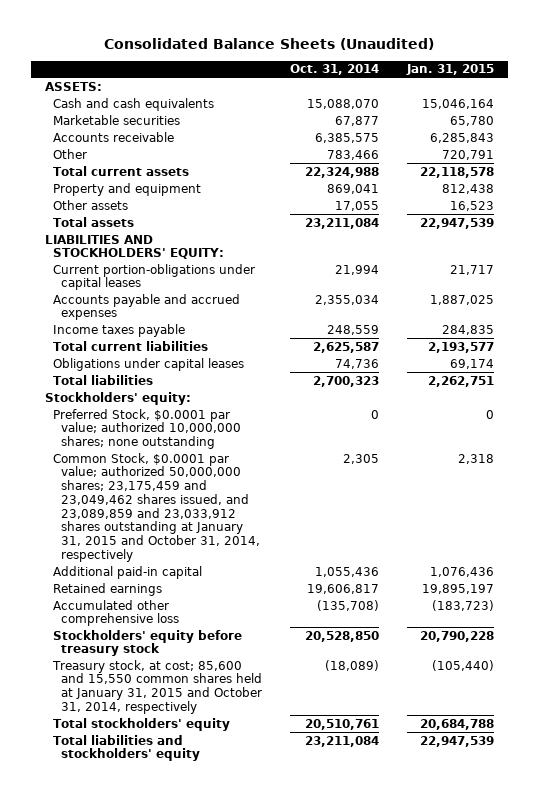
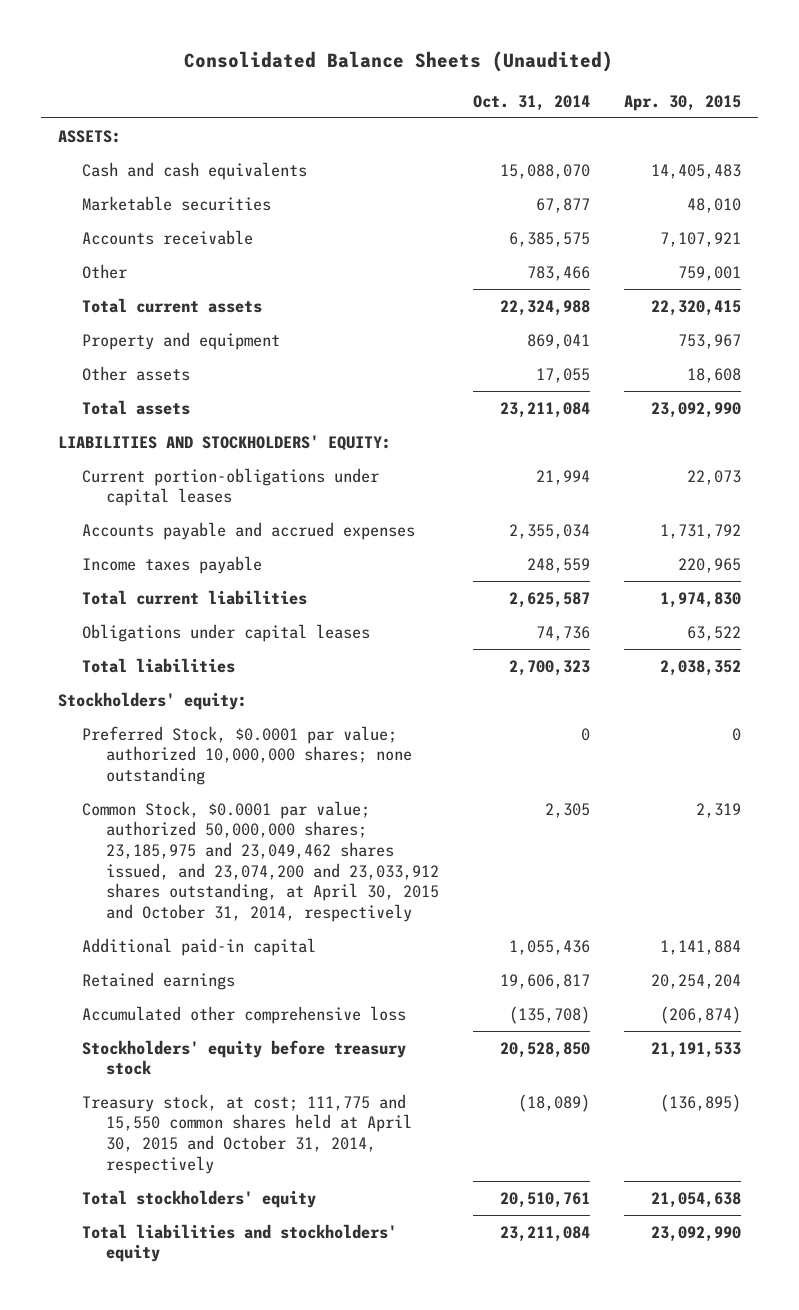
[405,64,494,76] Jan. 31, 2015 -> none
none -> [623,94,741,111] Apr. 30, 2015
[52,452,261,562] Common Stock, $0.0001 par value; authorized 50,000,000 shares; 23,175,459 and 23,049,462 shares issued, and 23,089,859 and 23,033,912 shares outstanding at January 31, 2015 and October 31, 2014, respectively -> [82,800,440,923] Common Stock, $0.0001 par value; authorized 50,000,000 shares; 23,185,975 and 23,049,462 shares issued, and 23,074,200 and 23,033,912 shares outstanding, at April 30, 2015 and October 31, 2014, respectively
[51,659,263,714] Treasury stock, at cost; 85,600 and 15,550 common shares held at January 31, 2015 and October 31, 2014, respectively -> [82,1093,413,1174] Treasury stock, at cost; 111,775 and 15,550 common shares held at April 30, 2015 and October 31, 2014, respectively

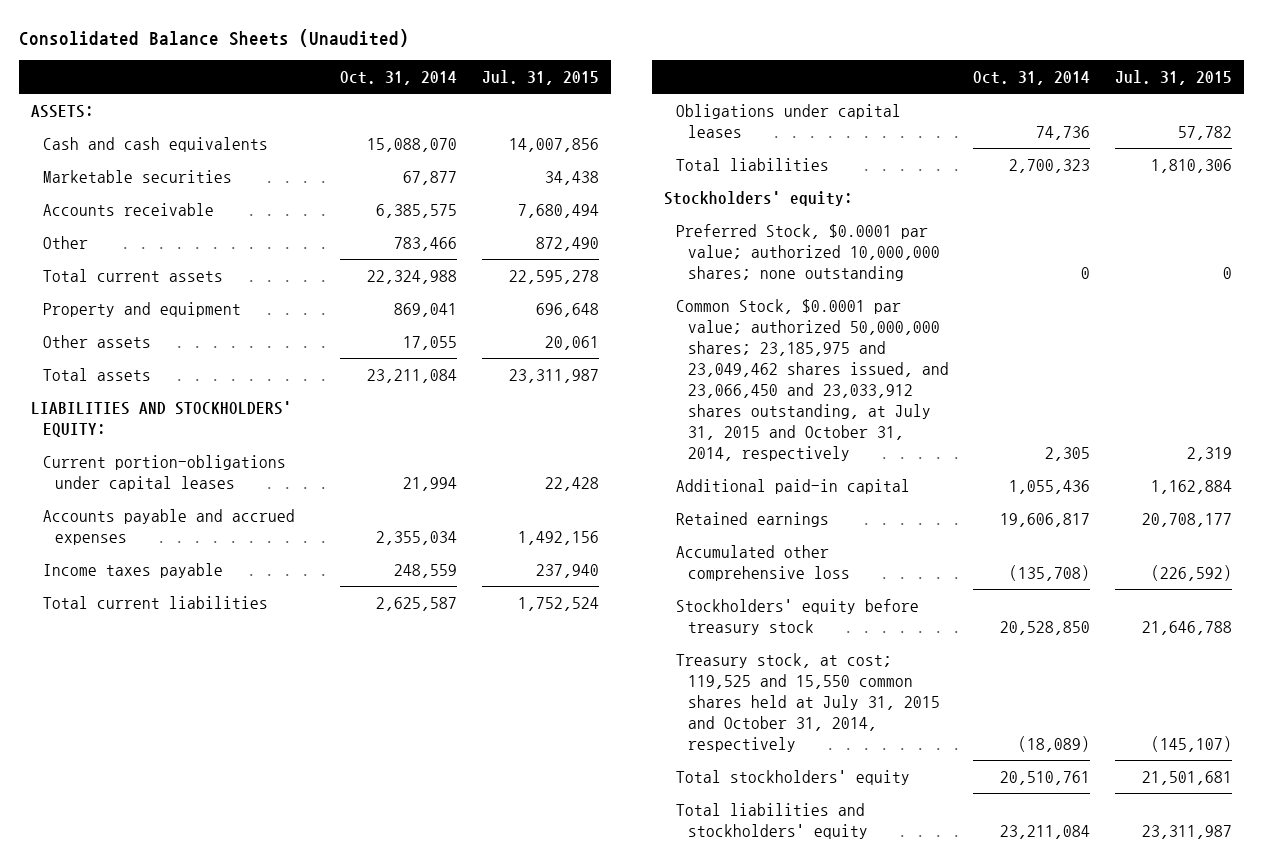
[623,94,741,111] Apr. 30, 2015 -> none
none -> [481,69,599,85] Jul. 31, 2015
[82,800,440,923] Common Stock, $0.0001 par value; authorized 50,000,000 shares; 23,185,975 and 23,049,462 shares issued, and 23,074,200 and 23,033,912 shares outstanding, at April 30, 2015 and October 31, 2014, respectively -> [675,298,949,461] Common Stock, $0.0001 par value; authorized 50,000,000 shares; 23,185,975 and 23,049,462 shares issued, and 23,066,450 and 23,033,912 shares outstanding, at July 31, 2015 and October 31, 2014, respectively
[82,1093,413,1174] Treasury stock, at cost; 111,775 and 15,550 common shares held at April 30, 2015 and October 31, 2014, respectively -> [675,652,940,752] Treasury stock, at cost; 119,525 and 15,550 common shares held at July 31, 2015 and October 31, 2014, respectively

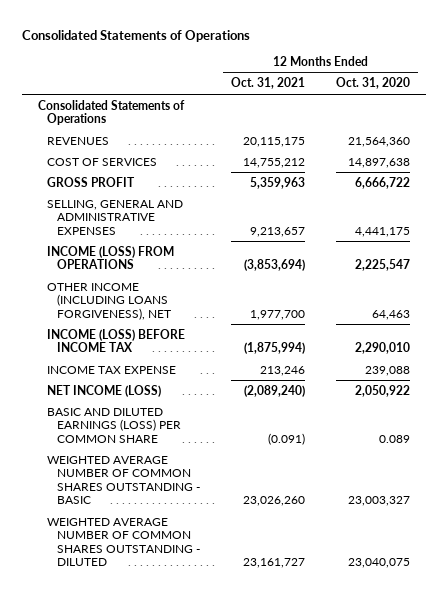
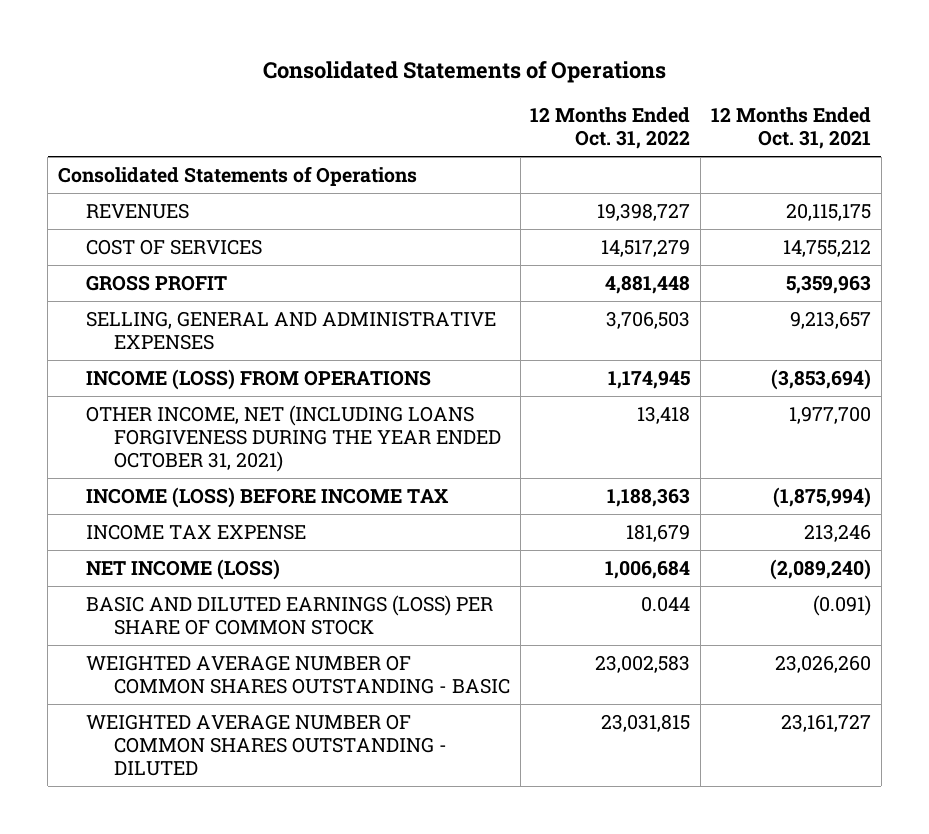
[336,77,411,90] Oct. 31, 2020 -> none
none -> [530,107,691,150] 12 Months Ended Oct. 31, 2022
[47,282,171,320] OTHER INCOME (INCLUDING LOANS FORGIVENESS), NET -> [86,404,501,473] OTHER INCOME, NET (INCLUDING LOANS FORGIVENESS DURING THE YEAR ENDED OCTOBER 31, 2021)
[47,407,181,443] BASIC AND DILUTED EARNINGS (LOSS) PER COMMON SHARE -> [86,594,494,636] BASIC AND DILUTED EARNINGS (LOSS) PER SHARE OF COMMON STOCK

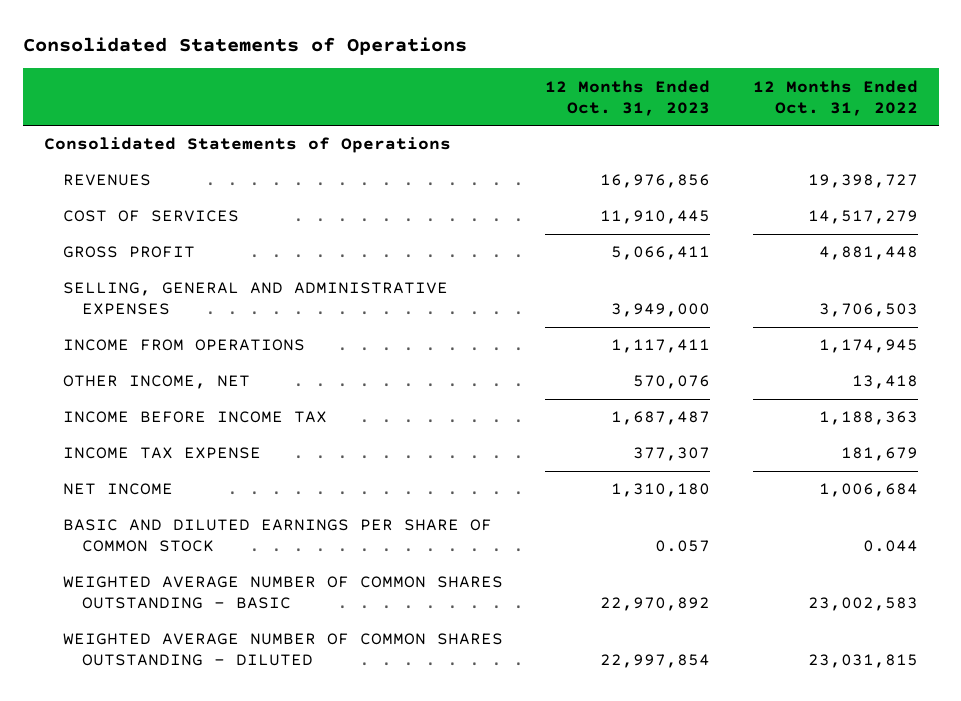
[710,107,871,150] 12 Months Ended Oct. 31, 2021 -> none
none -> [545,79,711,116] 12 Months Ended Oct. 31, 2023
[86,368,432,390] INCOME (LOSS) FROM OPERATIONS -> [62,339,305,352] INCOME FROM OPERATIONS
[86,404,501,473] OTHER INCOME, NET (INCLUDING LOANS FORGIVENESS DURING THE YEAR ENDED OCTOBER 31, 2021) -> [62,375,250,390] OTHER INCOME, NET
[86,486,450,508] INCOME (LOSS) BEFORE INCOME TAX -> [62,411,327,424] INCOME BEFORE INCOME TAX
[86,558,281,580] NET INCOME (LOSS) -> [62,483,173,496] NET INCOME
[86,594,494,636] BASIC AND DILUTED EARNINGS (LOSS) PER SHARE OF COMMON STOCK -> [62,519,492,553] BASIC AND DILUTED EARNINGS PER SHARE OF COMMON STOCK

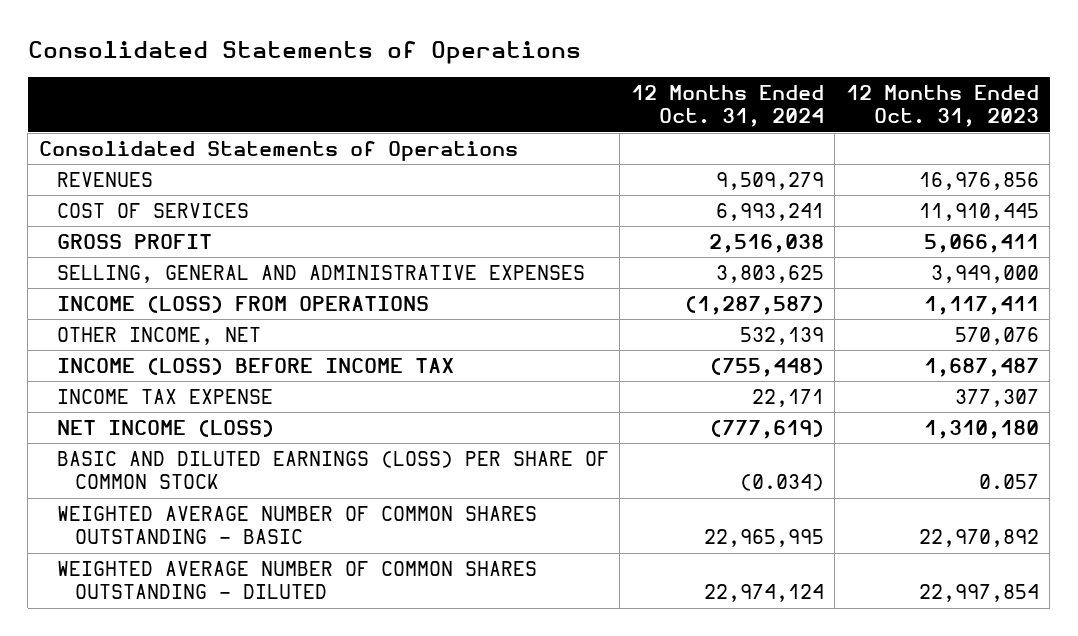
[752,79,918,116] 12 Months Ended Oct. 31, 2022 -> none
none -> [630,84,824,128] 12 Months Ended Oct. 31, 2024
[62,339,305,352] INCOME FROM OPERATIONS -> [56,295,429,313] INCOME (LOSS) FROM OPERATIONS
[62,411,327,424] INCOME BEFORE INCOME TAX -> [56,357,454,375] INCOME (LOSS) BEFORE INCOME TAX
[62,483,173,496] NET INCOME -> [56,419,274,437] NET INCOME (LOSS)
[62,519,492,553] BASIC AND DILUTED EARNINGS PER SHARE OF COMMON STOCK -> [56,450,609,490] BASIC AND DILUTED EARNINGS (LOSS) PER SHARE OF COMMON STOCK

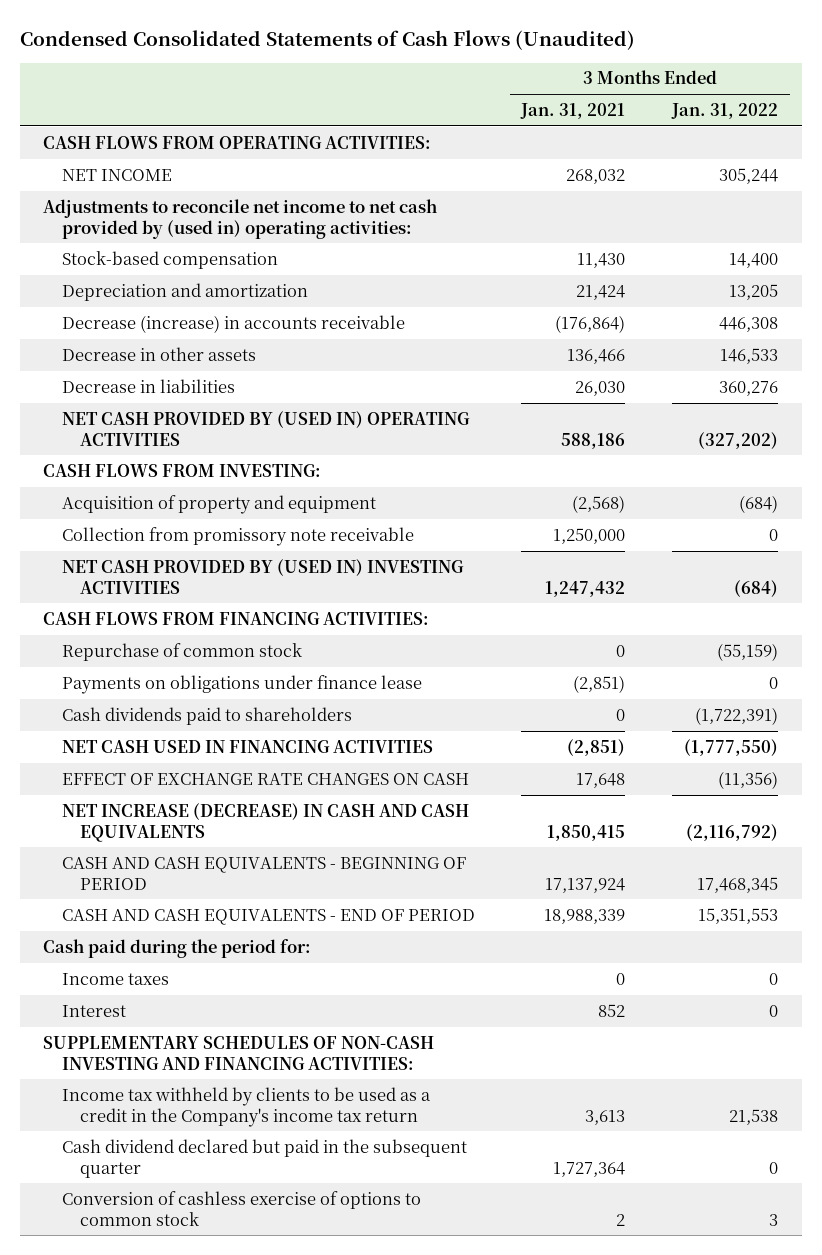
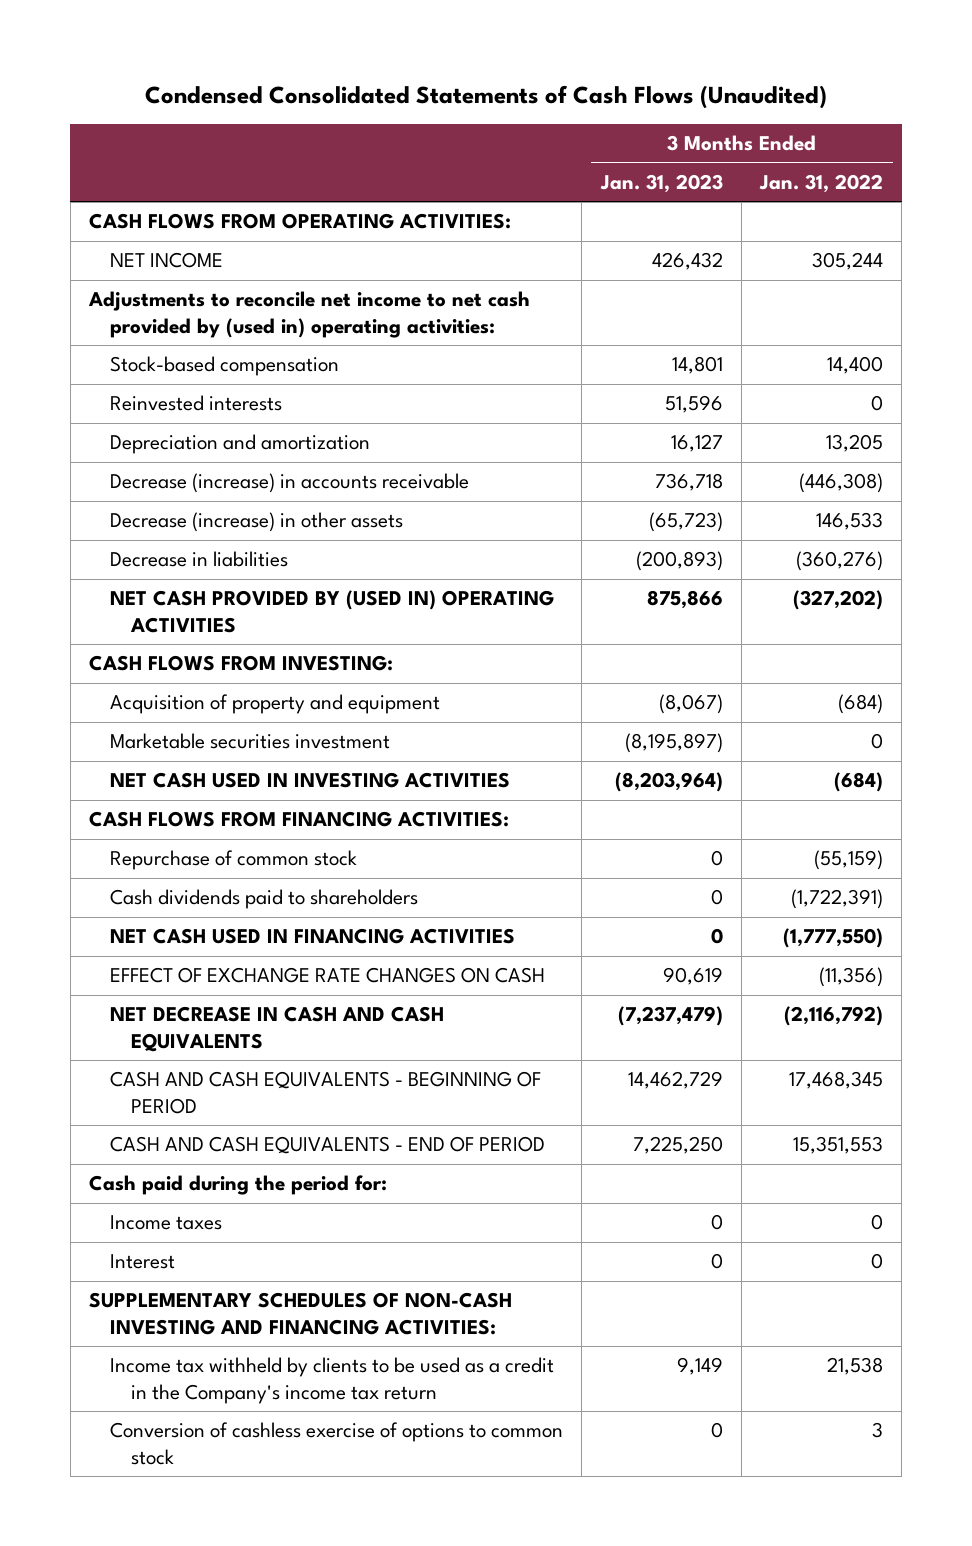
[520,102,626,119] Jan. 31, 2021 -> none
none -> [599,173,723,193] Jan. 31, 2023
none -> [109,395,282,412] Reinvested interests
[719,316,779,332] 446,308 -> [799,473,884,494] (446,308)
[61,346,256,361] Decrease in other assets -> [109,512,403,533] Decrease (increase) in other assets
[719,380,779,396] 360,276 -> [796,551,884,572] (360,276)
[61,526,414,546] Collection from promissory note receivable -> none
none -> [109,733,390,750] Marketable securities investment
[61,558,464,594] NET CASH PROVIDED BY (USED IN) INVESTING ACTIVITIES -> [109,772,510,789] NET CASH USED IN INVESTING ACTIVITIES
[61,674,422,694] Payments on obligations under finance lease -> none
[61,802,469,842] NET INCREASE (DECREASE) IN CASH AND CASH EQUIVALENTS -> [109,1006,444,1052] NET DECREASE IN CASH AND CASH EQUIVALENTS
[61,1138,467,1178] Cash dividend declared but paid in the subsequent quarter -> none

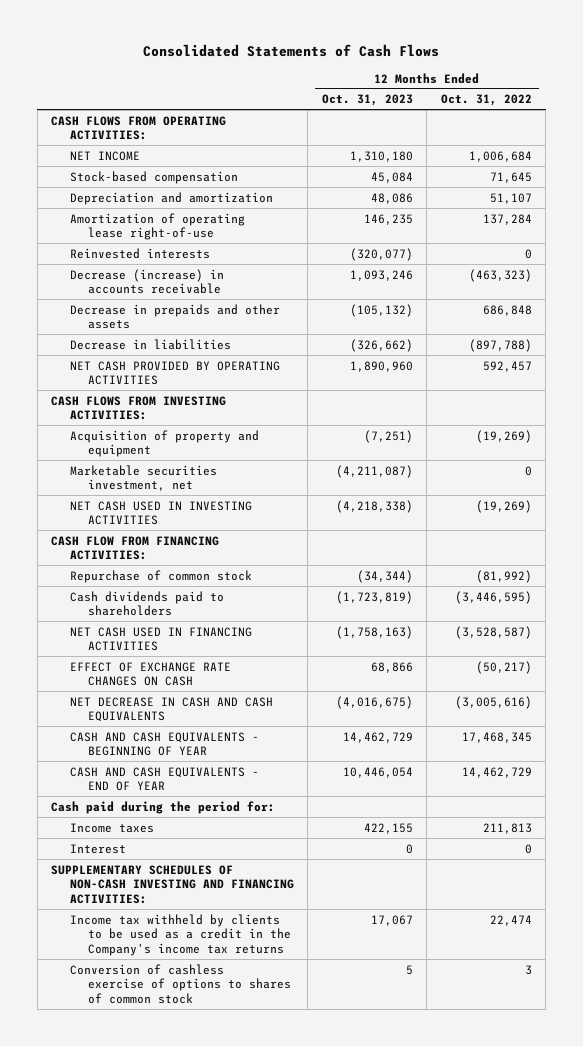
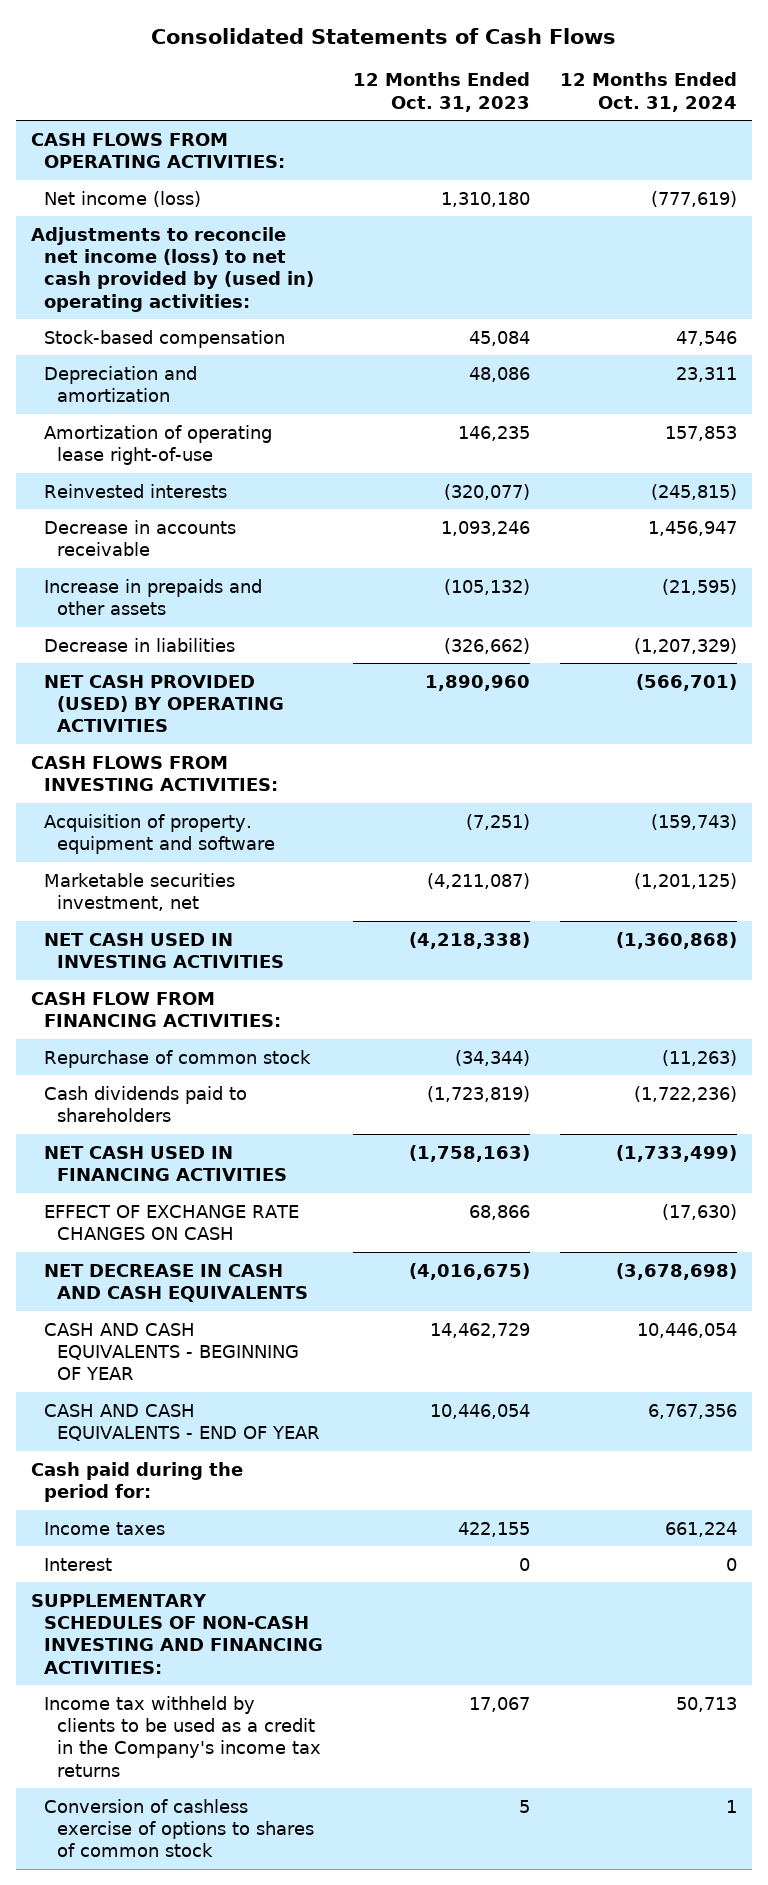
[440,94,532,107] Oct. 31, 2022 -> none
none -> [560,72,738,112] 12 Months Ended Oct. 31, 2024
[69,150,140,161] NET INCOME -> [44,190,202,207] Net income (loss)
none -> [31,226,315,312] Adjustments to reconcile net income (loss) to net cash provided by (used in) operating activities:
[69,268,224,295] Decrease (increase) in accounts receivable -> [44,519,237,557] Decrease in accounts receivable
[69,303,280,330] Decrease in prepaids and other assets -> [44,578,263,616] Increase in prepaids and other assets
[69,360,280,386] NET CASH PROVIDED BY OPERATING ACTIVITIES -> [44,674,285,733] NET CASH PROVIDED (USED) BY OPERATING ACTIVITIES
[69,429,259,458] Acquisition of property and equipment -> [44,813,276,855] Acquisition of property. equipment and software

